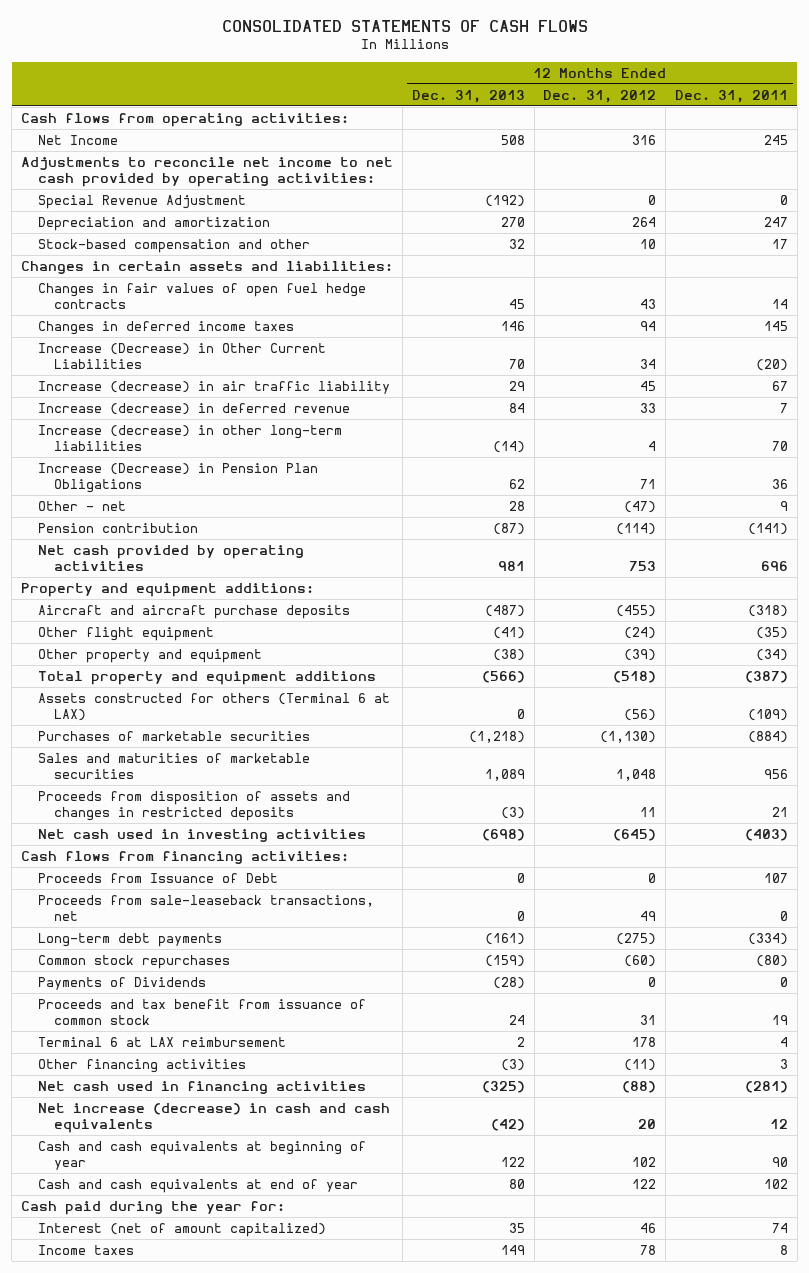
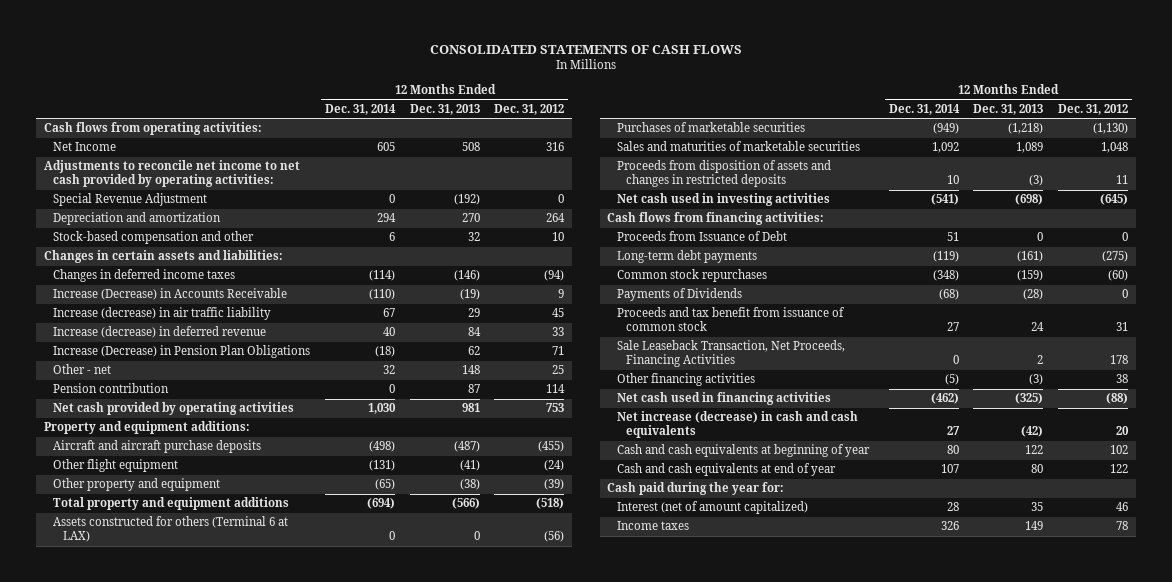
[674,89,788,103] Dec. 31, 2011 -> none
none -> [324,103,396,115] Dec. 31, 2014
[37,282,366,310] Changes in fair values of open fuel hedge contracts -> none
[37,342,326,370] Increase (Decrease) in Other Current Liabilities -> none
[500,320,525,331] 146 -> [453,270,480,282] (146)
[640,320,657,331] 94 -> [544,270,565,282] (94)
none -> [53,288,288,301] Increase (Decrease) in Accounts Receivable
[37,424,342,452] Increase (decrease) in other long-term liabilities -> none
[508,500,525,511] 28 -> [461,365,480,375] 148
[624,500,657,513] (47) -> [552,365,565,375] 25
[492,522,525,535] (87) -> [467,384,480,394] 87
[616,522,657,535] (114) -> [546,384,566,394] 114
[37,894,374,922] Proceeds from sale-leaseback transactions, net -> none
[37,1036,286,1047] Terminal 6 at LAX reimbursement -> [616,340,845,368] Sale Leaseback Transaction, Net Proceeds, Financing Activities
[624,1058,657,1071] (11) -> [1116,374,1129,384] 38

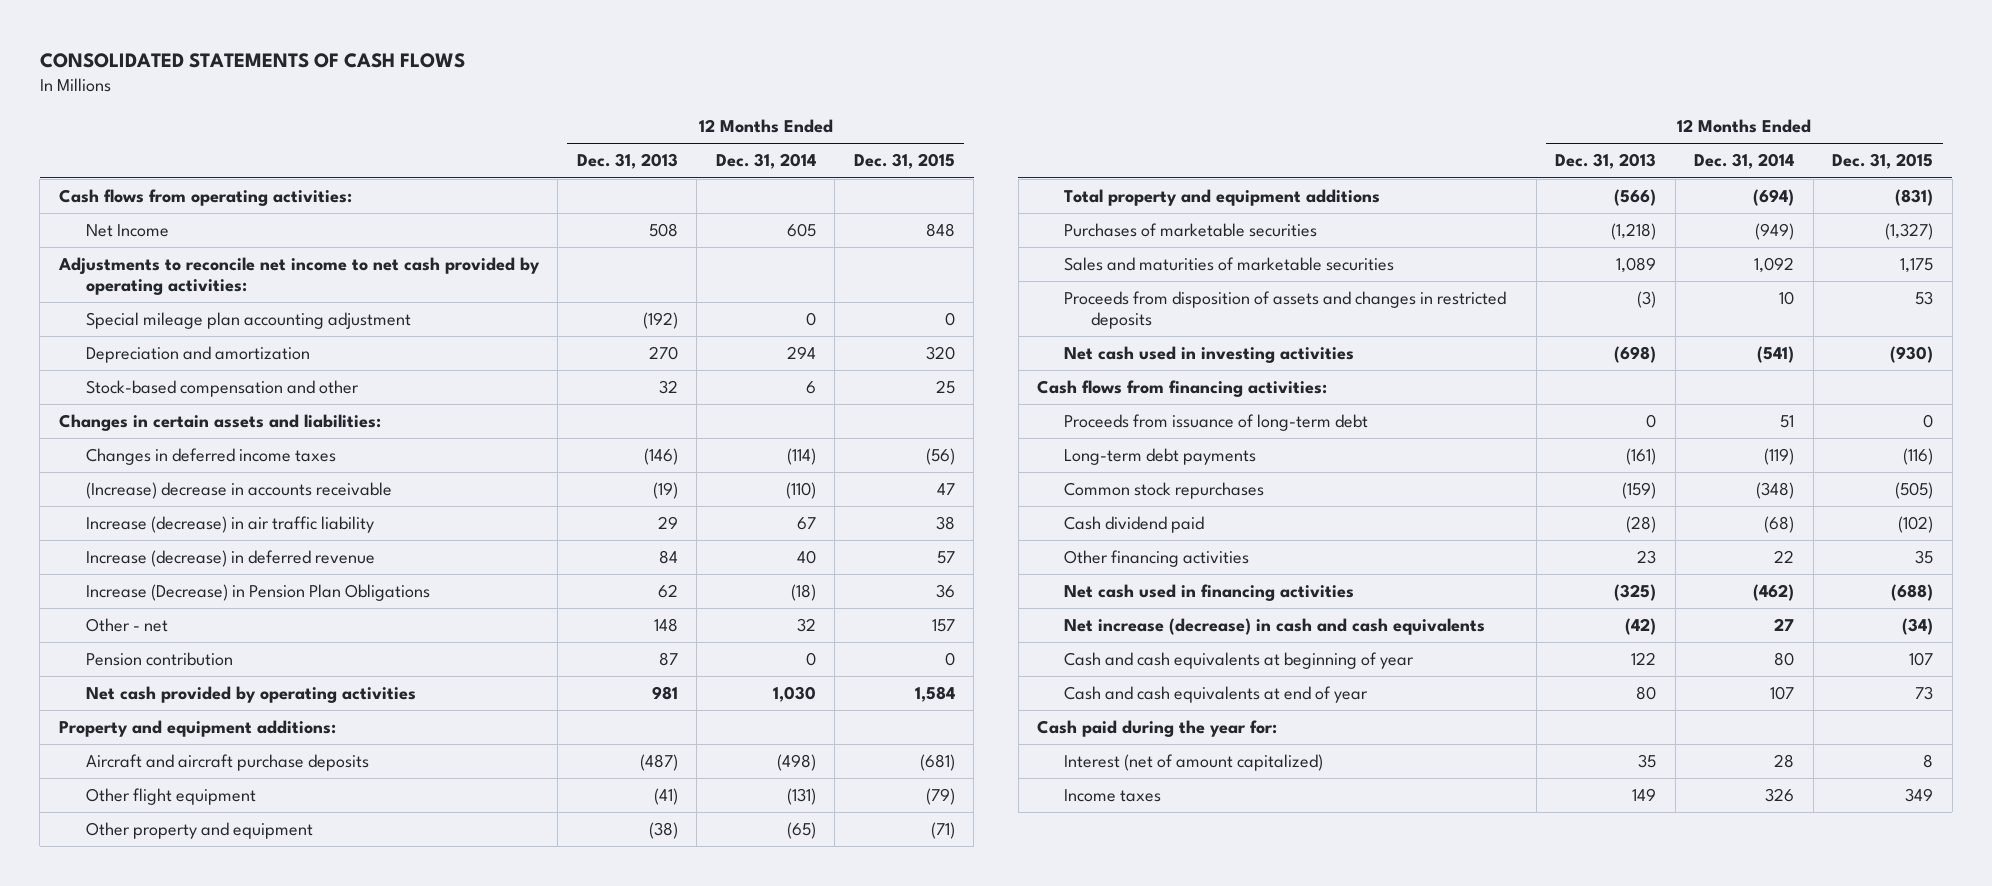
[494,103,565,115] Dec. 31, 2012 -> none
none -> [853,153,955,170] Dec. 31, 2015
[53,193,208,207] Special Revenue Adjustment -> [85,312,411,330] Special mileage plan accounting adjustment
[53,288,288,301] Increase (Decrease) in Accounts Receivable -> [85,482,392,500] (Increase) decrease in accounts receivable
[53,516,289,543] Assets constructed for others (Terminal 6 at LAX) -> none
[616,231,787,242] Proceeds from Issuance of Debt -> [1064,414,1369,432] Proceeds from issuance of long-term debt
[616,307,845,332] Proceeds and tax benefit from issuance of common stock -> none
[616,340,845,368] Sale Leaseback Transaction, Net Proceeds, Financing Activities -> none
[616,288,742,302] Payments of Dividends -> [1064,516,1205,534] Cash dividend paid
[944,374,959,386] (5) -> [1774,550,1795,564] 22
[1029,374,1044,386] (3) -> [1637,550,1657,565] 23

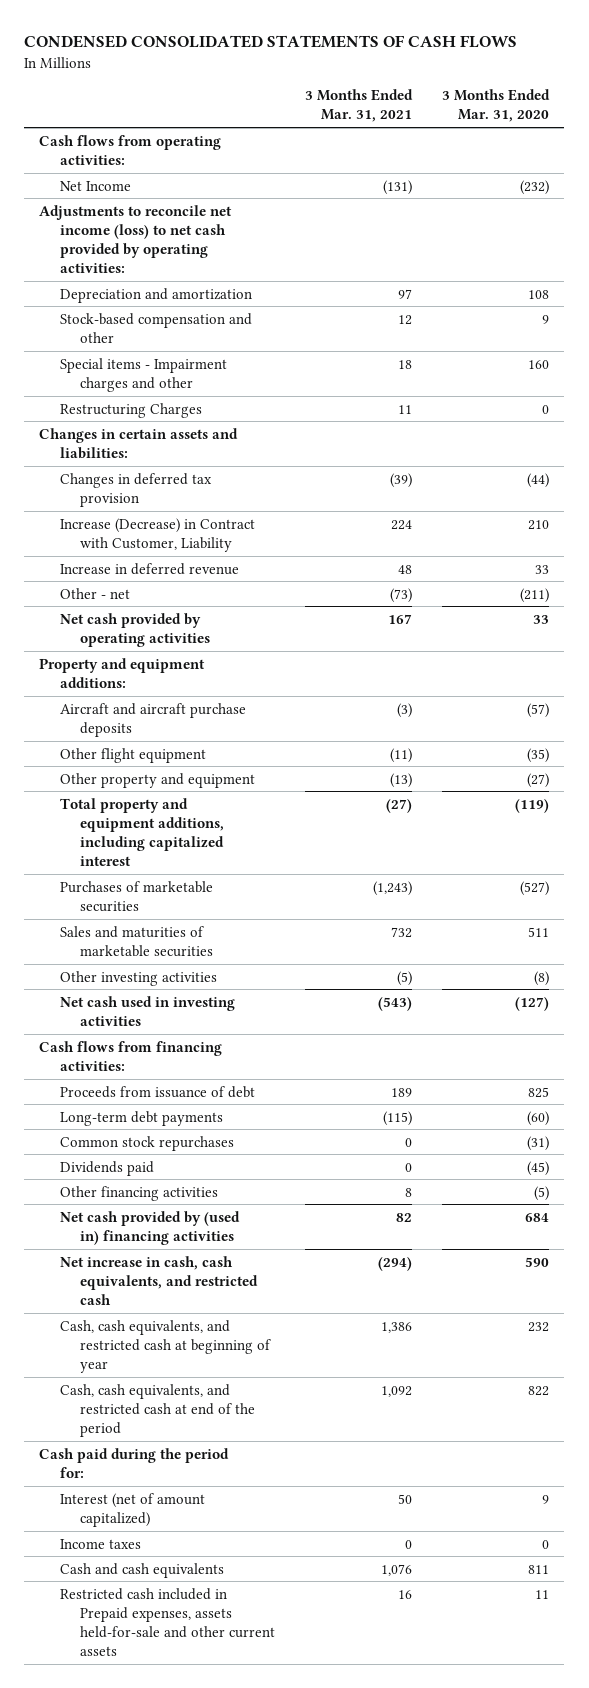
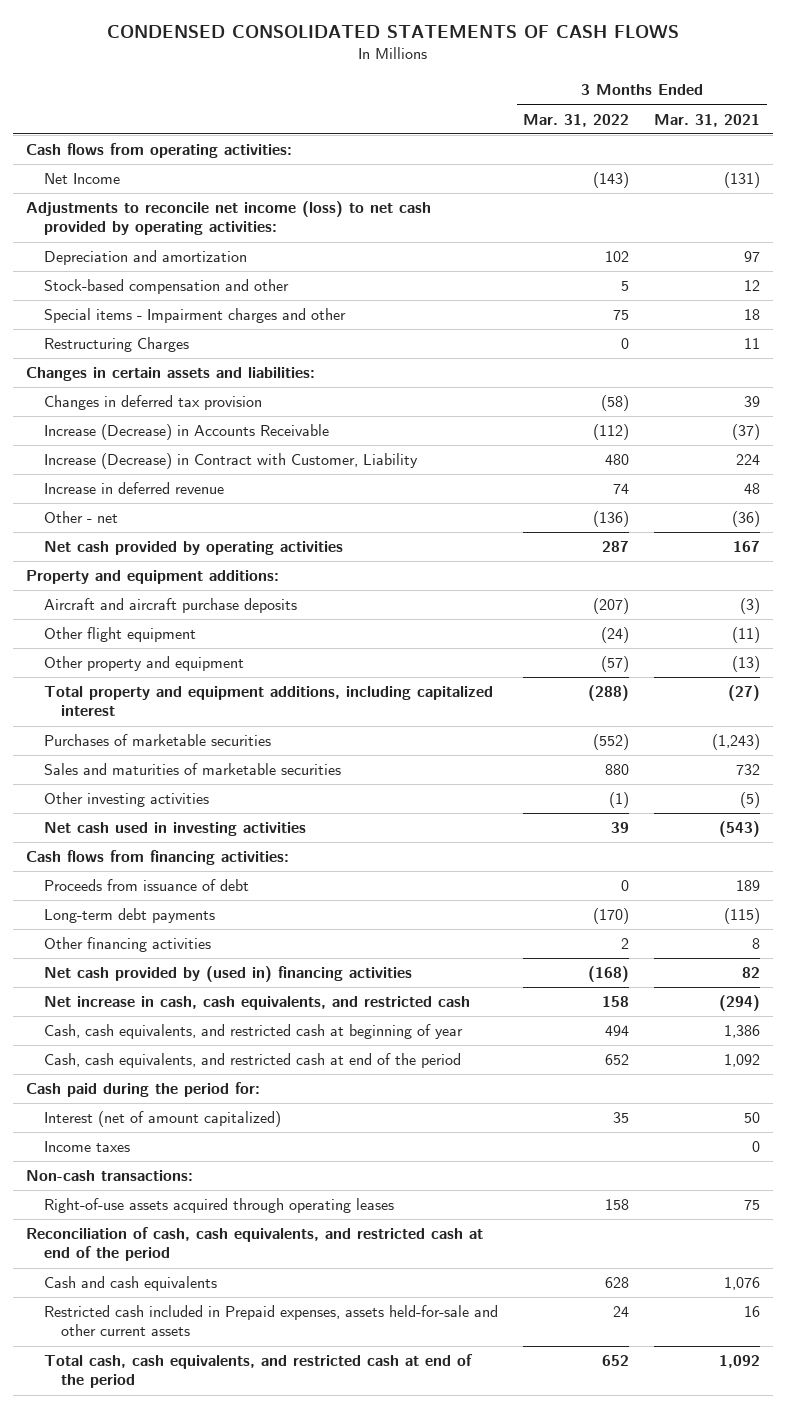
[442,89,551,123] 3 Months Ended Mar. 31, 2020 -> none
none -> [523,113,630,127] Mar. 31, 2022
[390,472,413,488] (39) -> [744,396,761,408] 39
none -> [43,424,329,441] Increase (Decrease) in Accounts Receivable
[390,587,413,603] (73) -> [732,511,761,528] (36)
[59,1135,234,1151] Common stock repurchases -> none
[59,1160,154,1176] Dividends paid -> none
none -> [26,1170,194,1182] Non-cash transactions:
none -> [43,1198,394,1214] Right-of-use assets acquired through operating leases
none -> [26,1227,484,1262] Reconciliation of cash, cash equivalents, and restricted cash at end of the period
none -> [43,1354,473,1389] Total cash, cash equivalents, and restricted cash at end of the period

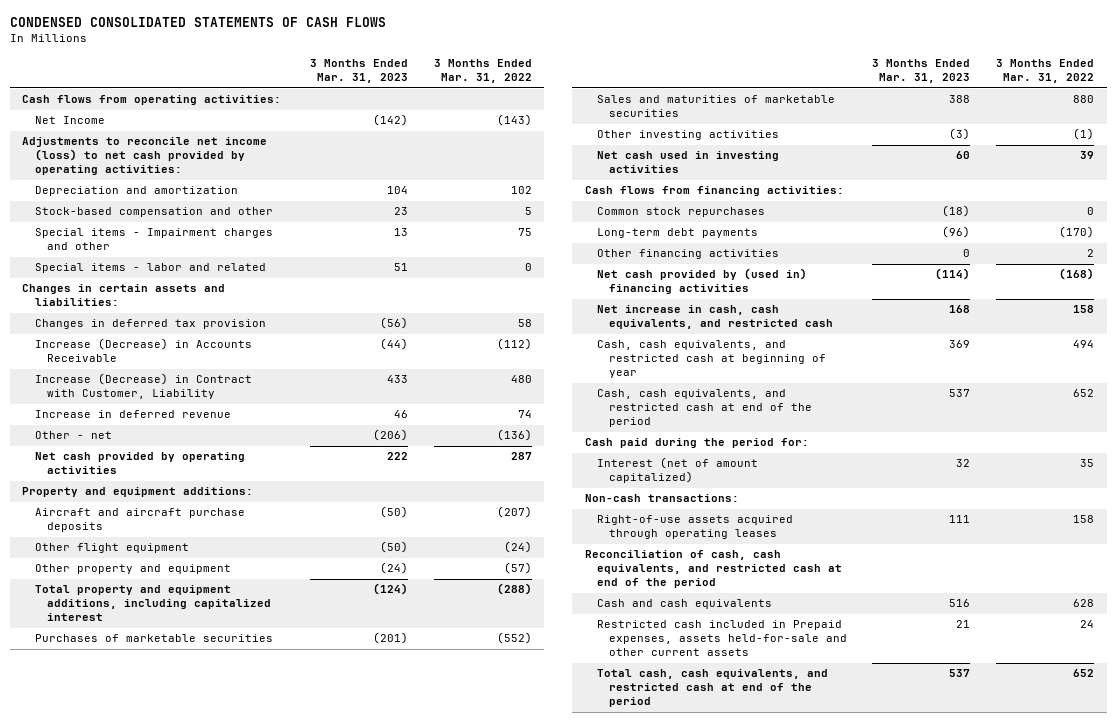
[654,113,761,127] Mar. 31, 2021 -> none
none -> [310,59,409,84] 3 Months Ended Mar. 31, 2023
[43,337,189,353] Restructuring Charges -> none
none -> [34,263,266,274] Special items - labor and related
[601,395,630,412] (58) -> [517,319,532,328] 58
[43,879,249,892] Proceeds from issuance of debt -> none
none -> [596,207,765,218] Common stock repurchases
[43,1141,130,1153] Income taxes -> none

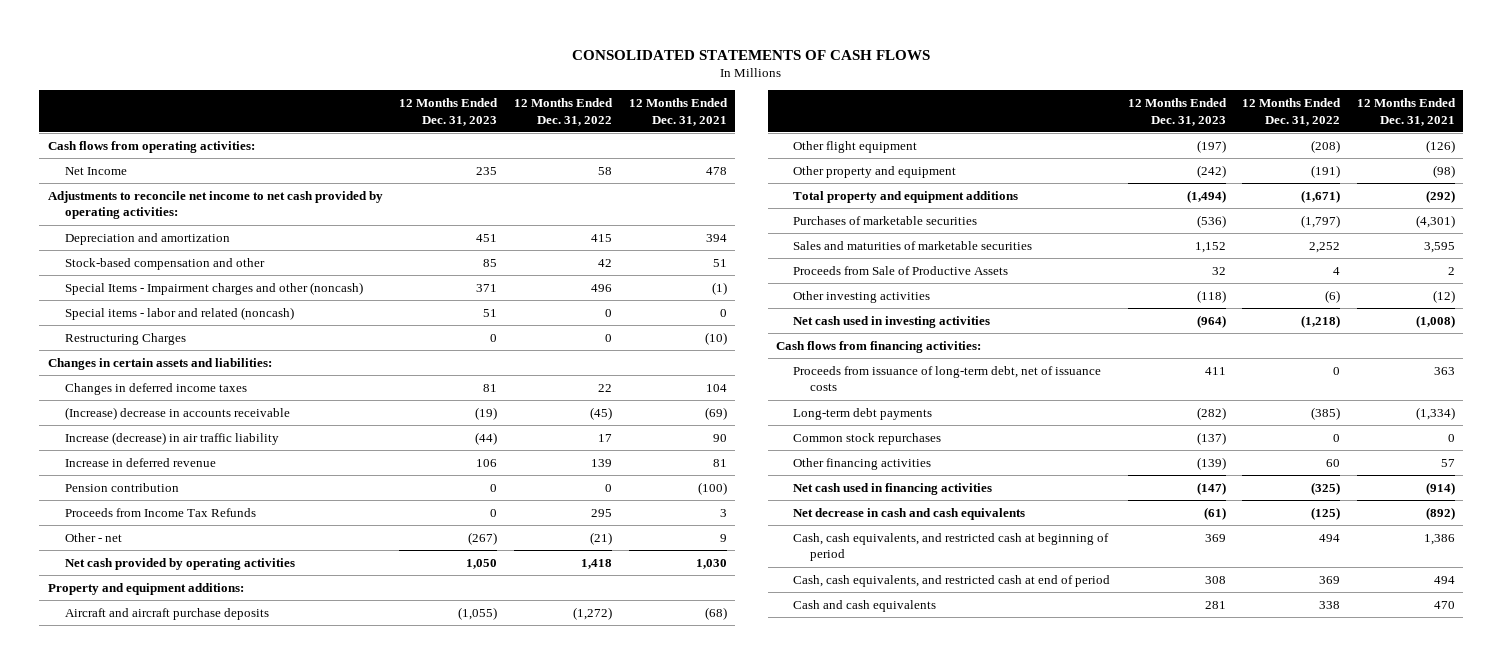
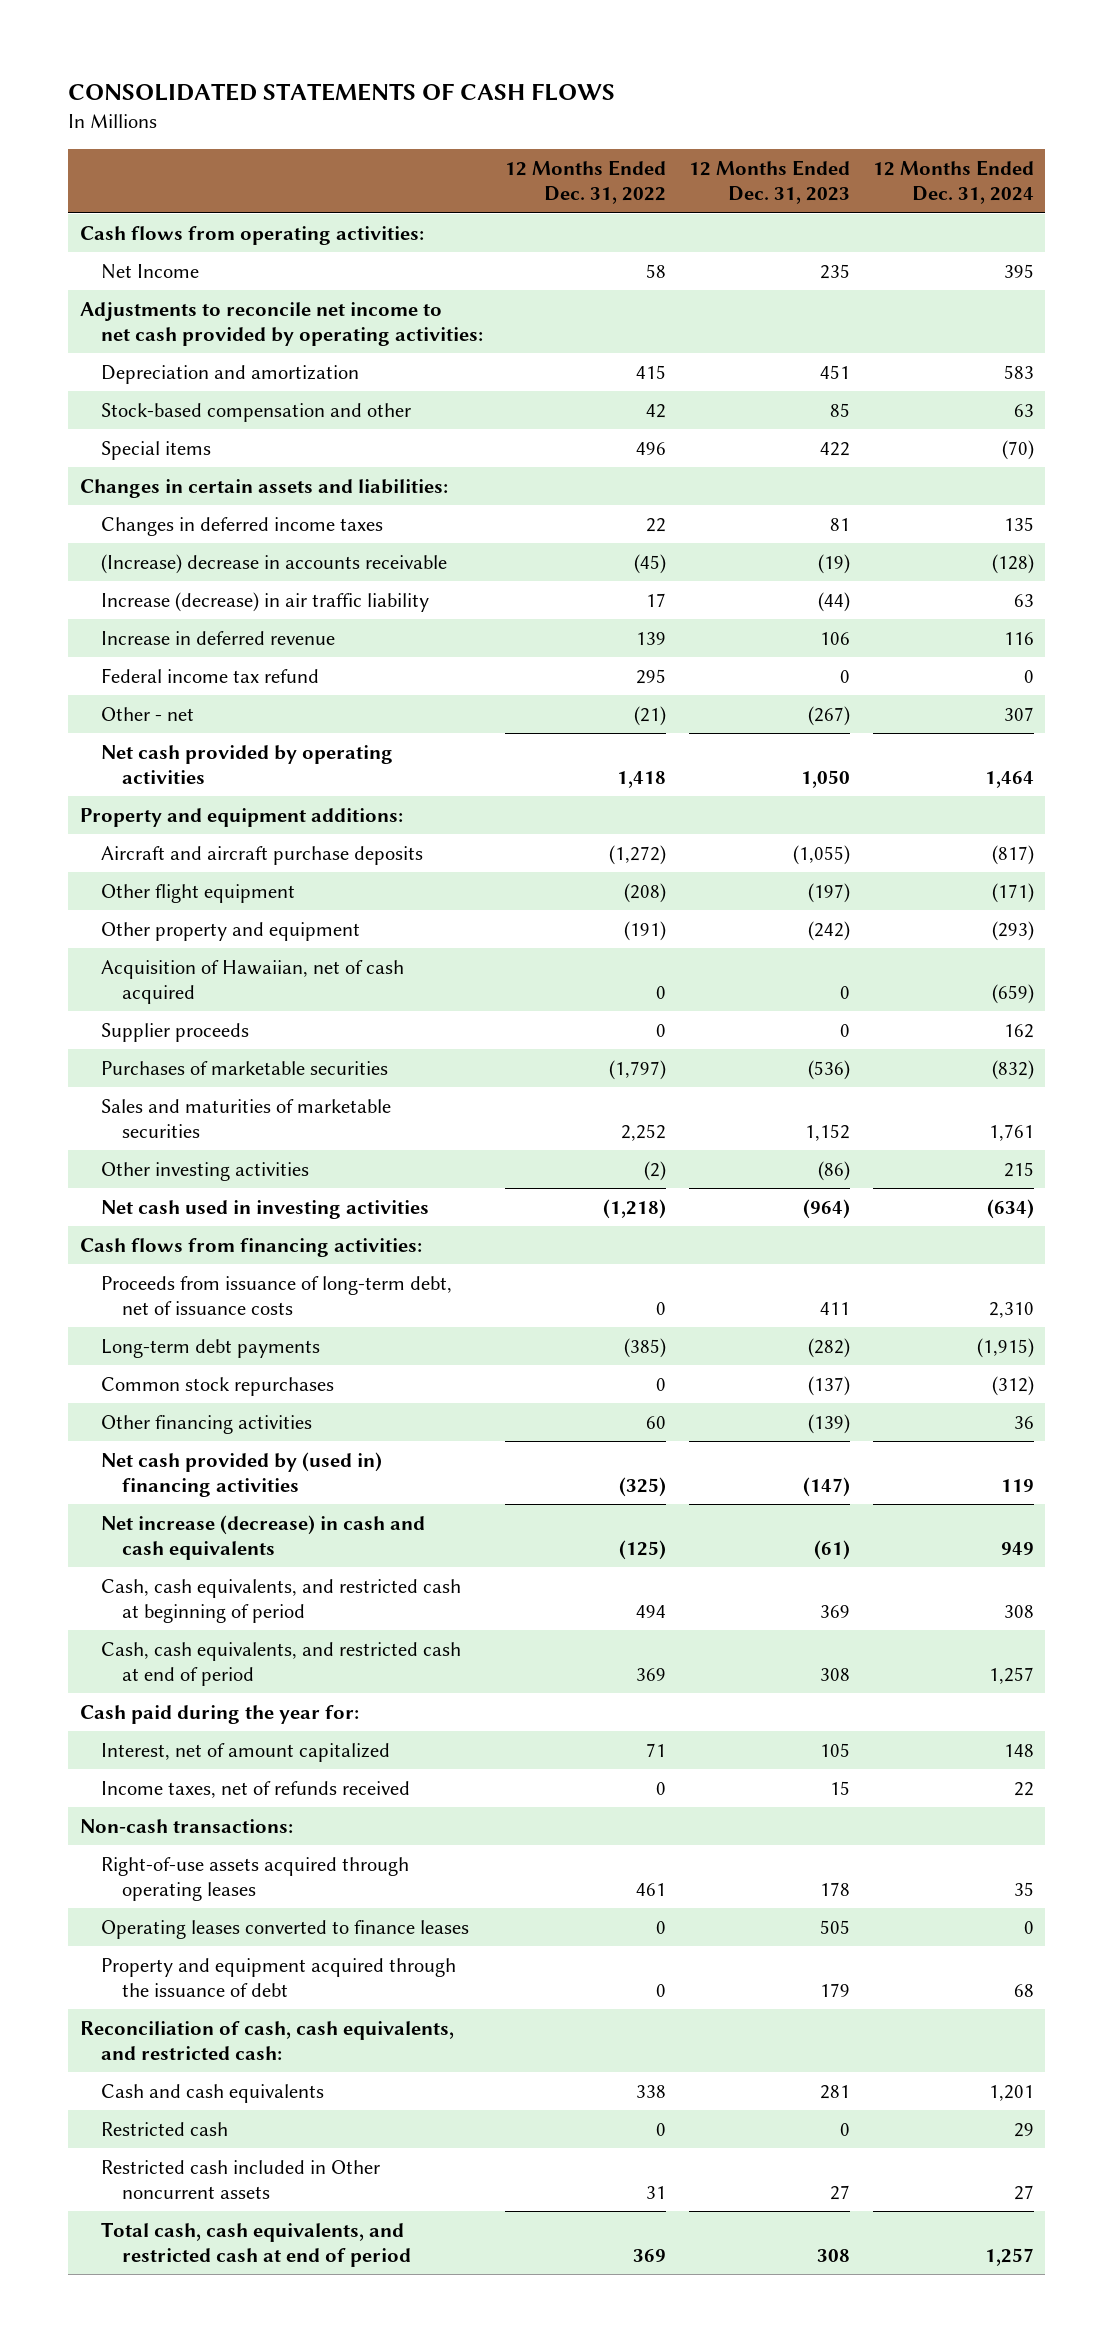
[628,98,728,126] 12 Months Ended Dec. 31, 2021 -> none
none -> [872,159,1034,205] 12 Months Ended Dec. 31, 2024
[64,306,294,320] Special items - labor and related (noncash) -> none
[64,332,186,345] Restructuring Charges -> none
[64,281,363,295] Special Items - Impairment charges and other (noncash) -> [100,440,211,460] Special items
[476,283,498,292] 371 -> [820,441,851,456] 422
[64,482,179,492] Pension contribution -> none
[64,507,256,517] Proceeds from Income Tax Refunds -> [100,667,319,683] Federal income tax refund
[792,190,1018,203] Total property and equipment additions -> none
none -> [100,959,404,1005] Acquisition of Hawaiian, net of cash acquired
none -> [100,1022,249,1042] Supplier proceeds
[792,265,1008,275] Proceeds from Sale of Productive Assets -> none
[1196,289,1226,303] (118) -> [818,1160,851,1181] (86)
[1325,289,1341,303] (6) -> [644,1160,667,1181] (2)
[792,482,992,495] Net cash used in financing activities -> [100,1451,382,1498] Net cash provided by (used in) financing activities
[792,507,1025,520] Net decrease in cash and cash equivalents -> [100,1514,425,1561] Net increase (decrease) in cash and cash equivalents
none -> [79,1704,359,1724] Cash paid during the year for:
none -> [100,1742,390,1762] Interest, net of amount capitalized
none -> [100,1780,410,1798] Income taxes, net of refunds received
none -> [79,1818,293,1833] Non-cash transactions:
none -> [100,1856,409,1902] Right-of-use assets acquired through operating leases
none -> [100,1919,469,1939] Operating leases converted to finance leases
none -> [100,1957,456,1998] Property and equipment acquired through the issuance of debt
none -> [79,2020,454,2061] Reconciliation of cash, cash equivalents, and restricted cash:
none -> [100,2121,228,2136] Restricted cash
none -> [100,2159,380,2200] Restricted cash included in Other noncurrent assets
none -> [100,2221,411,2268] Total cash, cash equivalents, and restricted cash at end of period

